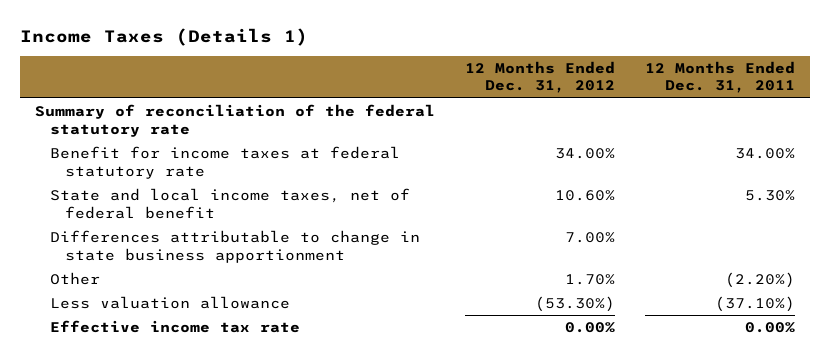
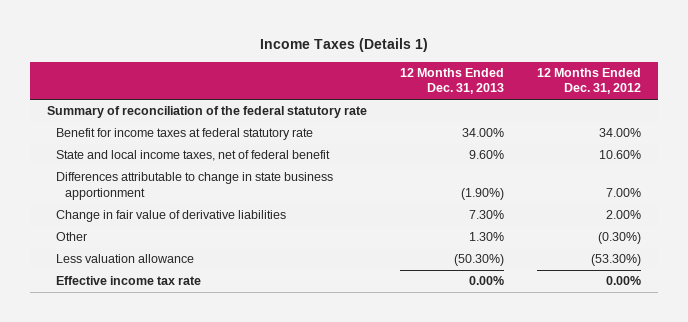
[644,61,795,94] 12 Months Ended Dec. 31, 2011 -> none
none -> [400,68,505,95] 12 Months Ended Dec. 31, 2013
none -> [55,210,286,223] Change in fair value of derivative liabilities
[564,274,615,286] 1.70% -> [598,232,642,245] (0.30%)

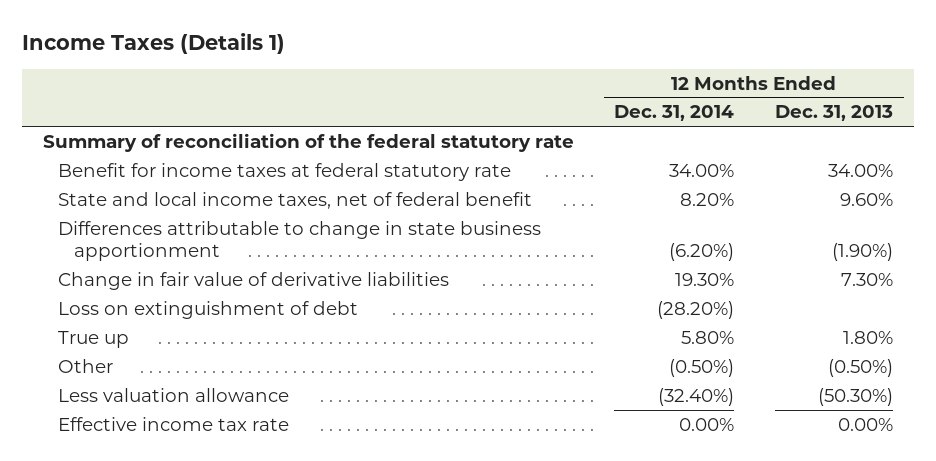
[537,68,642,95] 12 Months Ended Dec. 31, 2012 -> none
none -> [614,105,735,122] Dec. 31, 2014
none -> [58,300,359,319] Loss on extinguishment of debt
none -> [58,330,130,348] True up
[469,232,505,242] 1.30% -> [828,358,894,377] (0.50%)

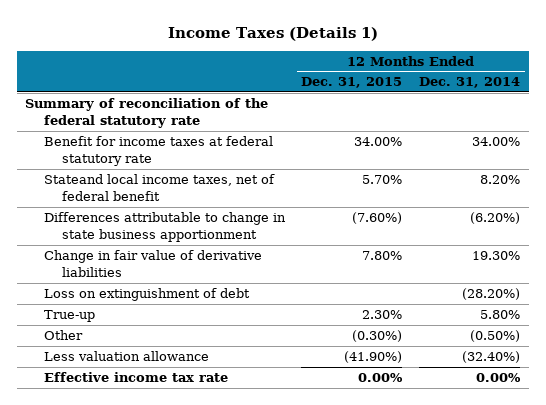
[775,105,894,122] Dec. 31, 2013 -> none
none -> [301,77,403,89] Dec. 31, 2015
[58,191,533,209] State and local income taxes, net of federal benefit -> [43,174,275,202] Stateand local income taxes, net of federal benefit
[58,330,130,348] True up -> [43,310,95,323] True-up

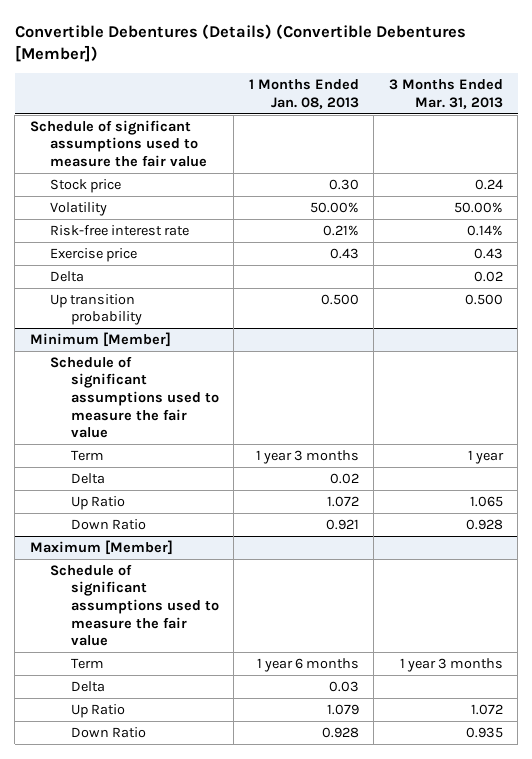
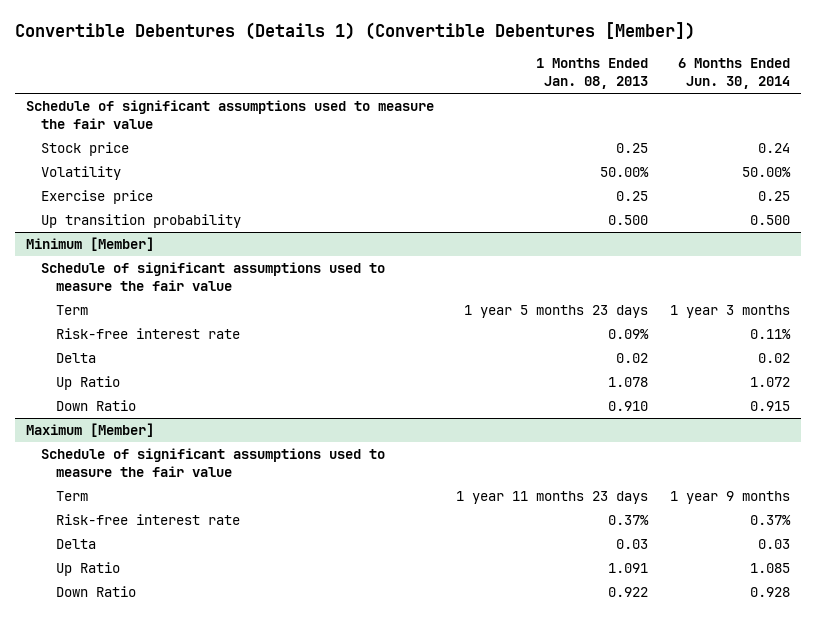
[14,23,466,63] Convertible Debentures (Details) (Convertible Debentures [Member]) -> [14,21,695,40] Convertible Debentures (Details 1) (Convertible Debentures [Member])
[388,79,503,109] 3 Months Ended Mar. 31, 2013 -> none
none -> [678,58,791,90] 6 Months Ended Jun. 30, 2014
[328,178,359,190] 0.30 -> [616,143,649,154] 0.25
[50,224,190,236] Risk-free interest rate -> none
[50,270,85,282] Delta -> none
[329,247,359,259] 0.43 -> [616,191,649,202] 0.25
[255,449,359,464] 1 year 3 months -> [464,305,649,319] 1 year 5 months 23 days
none -> [56,328,241,340] Risk-free interest rate
[326,495,359,507] 1.072 -> [608,377,649,388] 1.078
[325,518,359,530] 0.921 -> [608,401,649,412] 0.910
[256,657,359,672] 1 year 6 months -> [456,491,649,505] 1 year 11 months 23 days
none -> [56,514,241,526] Risk-free interest rate
[326,703,359,715] 1.079 -> [608,563,649,574] 1.091
[321,726,359,738] 0.928 -> [608,587,649,598] 0.922

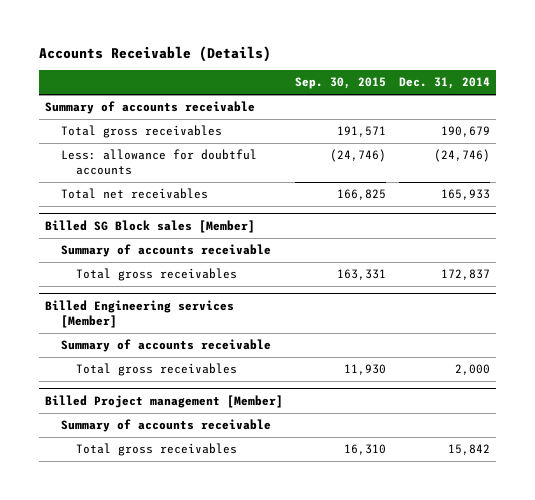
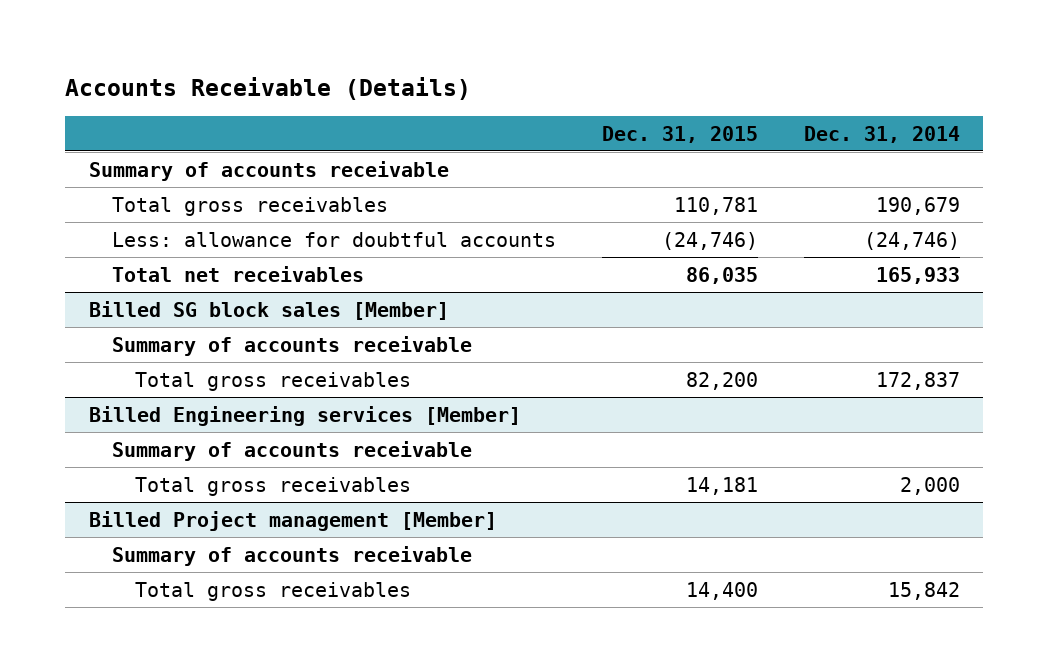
[295,77,387,90] Sep. 30, 2015 -> none
none -> [601,125,758,143] Dec. 31, 2015
[45,219,256,233] Billed SG Block sales [Member] -> [88,300,449,320] Billed SG block sales [Member]

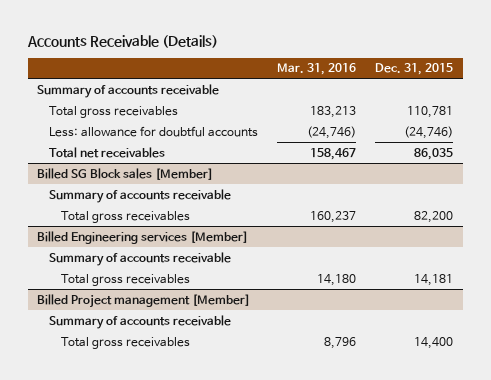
[804,125,961,143] Dec. 31, 2014 -> none
none -> [277,63,357,76] Mar. 31, 2016
[88,300,449,320] Billed SG block sales [Member] -> [37,167,214,180] Billed SG Block sales [Member]

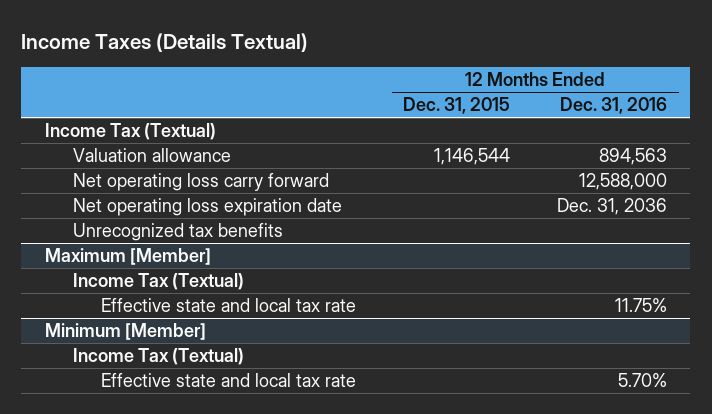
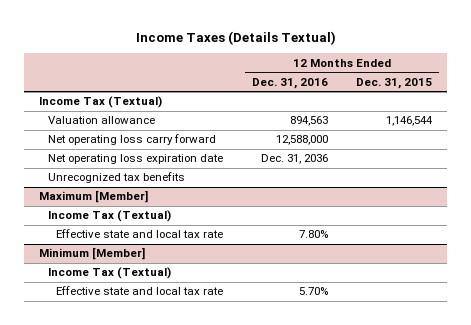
[614,298,667,313] 11.75% -> [298,230,328,239] 7.80%

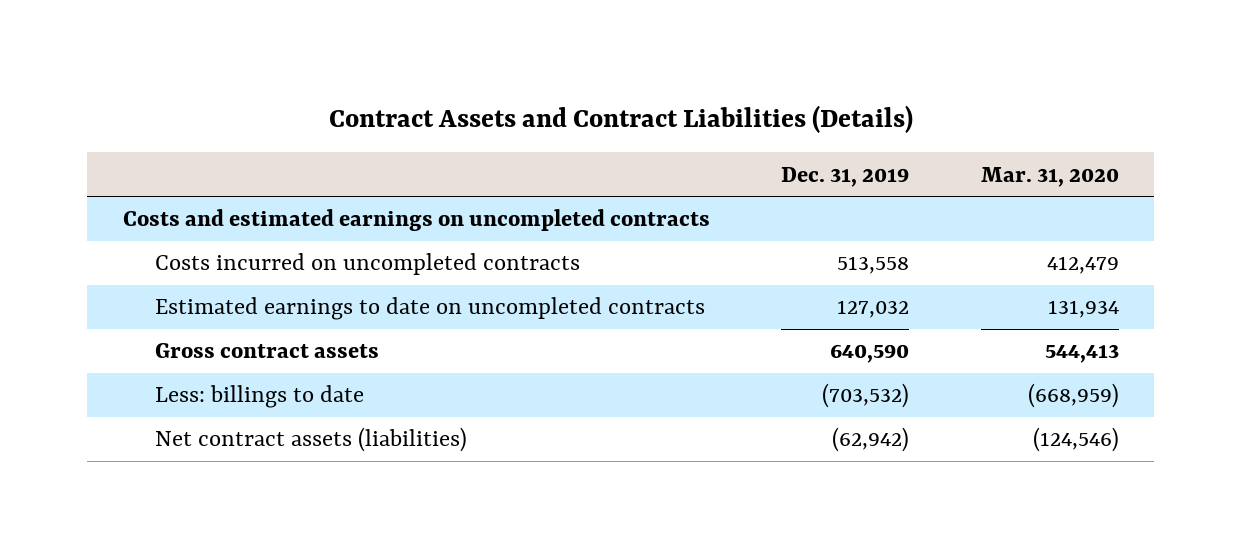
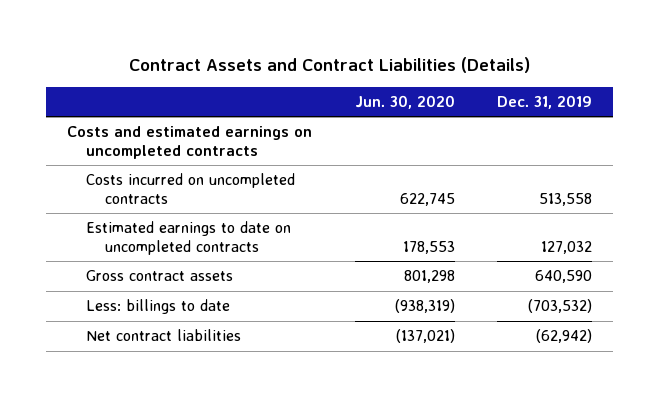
[980,166,1119,187] Mar. 31, 2020 -> none
none -> [354,94,455,109] Jun. 30, 2020
[155,427,468,453] Net contract assets (liabilities) -> [86,329,242,342] Net contract liabilities

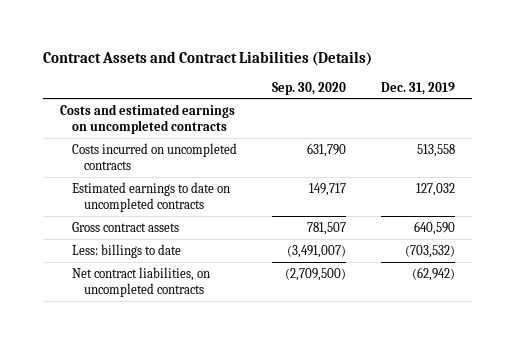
[354,94,455,109] Jun. 30, 2020 -> none
none -> [271,81,346,95] Sep. 30, 2020
[86,329,242,342] Net contract liabilities -> [72,266,211,298] Net contract liabilities, on uncompleted contracts

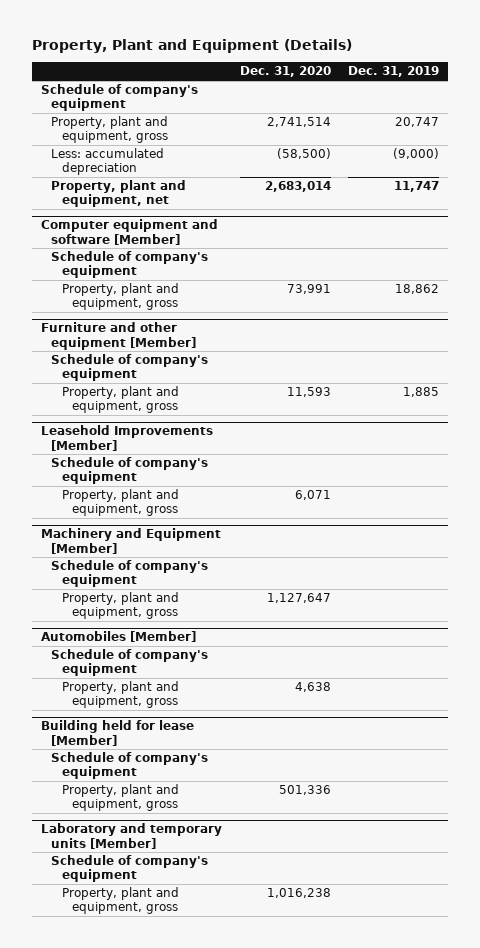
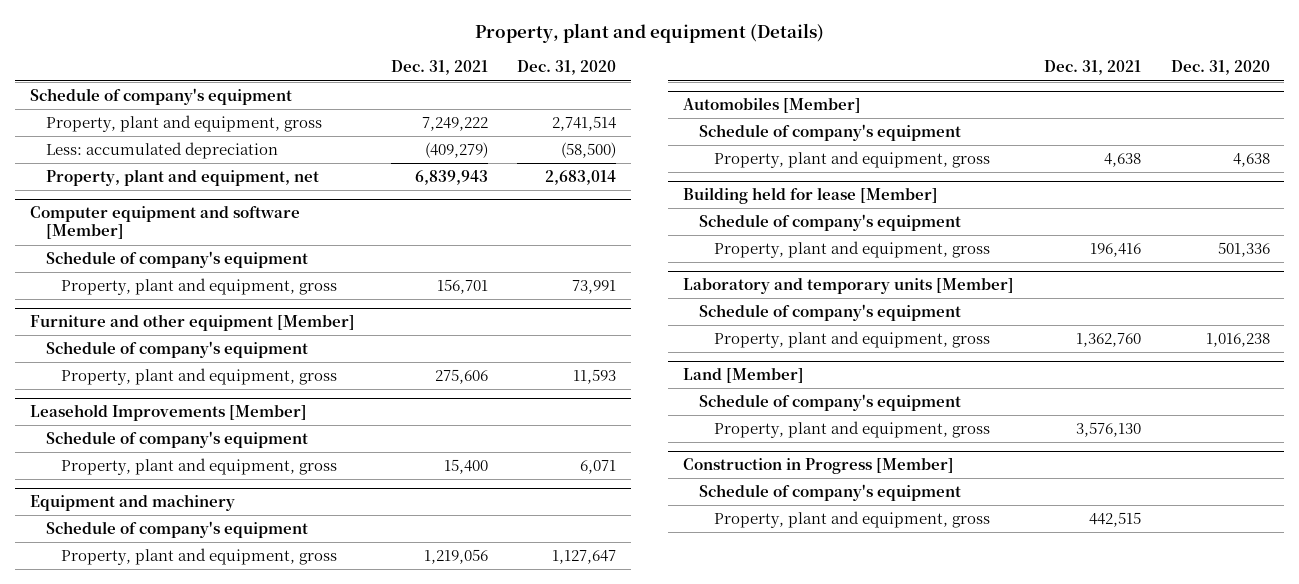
[32,39,353,54] Property, Plant and Equipment (Details) -> [474,23,824,44] Property, plant and equipment (Details)
[348,66,440,78] Dec. 31, 2019 -> none
none -> [390,60,488,76] Dec. 31, 2021
[40,528,221,554] Machinery and Equipment [Member] -> [29,494,235,512] Equipment and machinery
none -> [683,368,805,384] Land [Member]
none -> [698,394,961,412] Schedule of company's equipment
none -> [714,421,991,439] Property, plant and equipment, gross
none -> [683,458,955,475] Construction in Progress [Member]
none -> [698,484,961,502] Schedule of company's equipment
none -> [714,511,991,529] Property, plant and equipment, gross

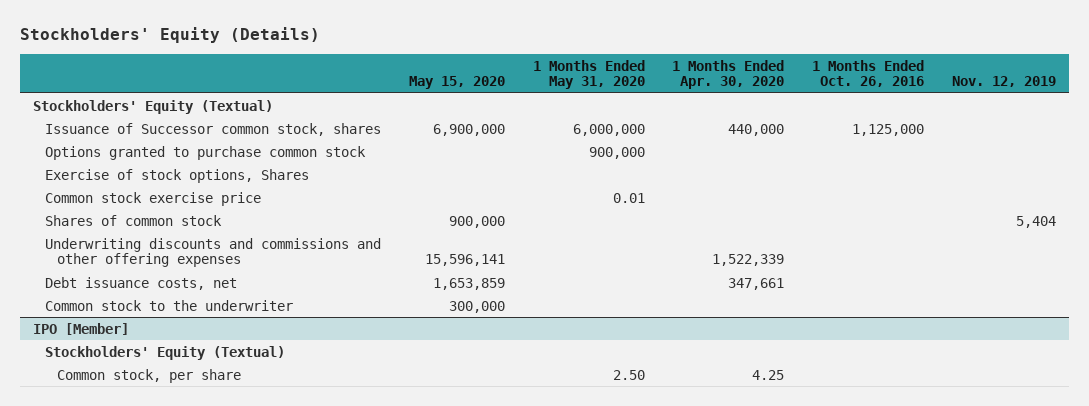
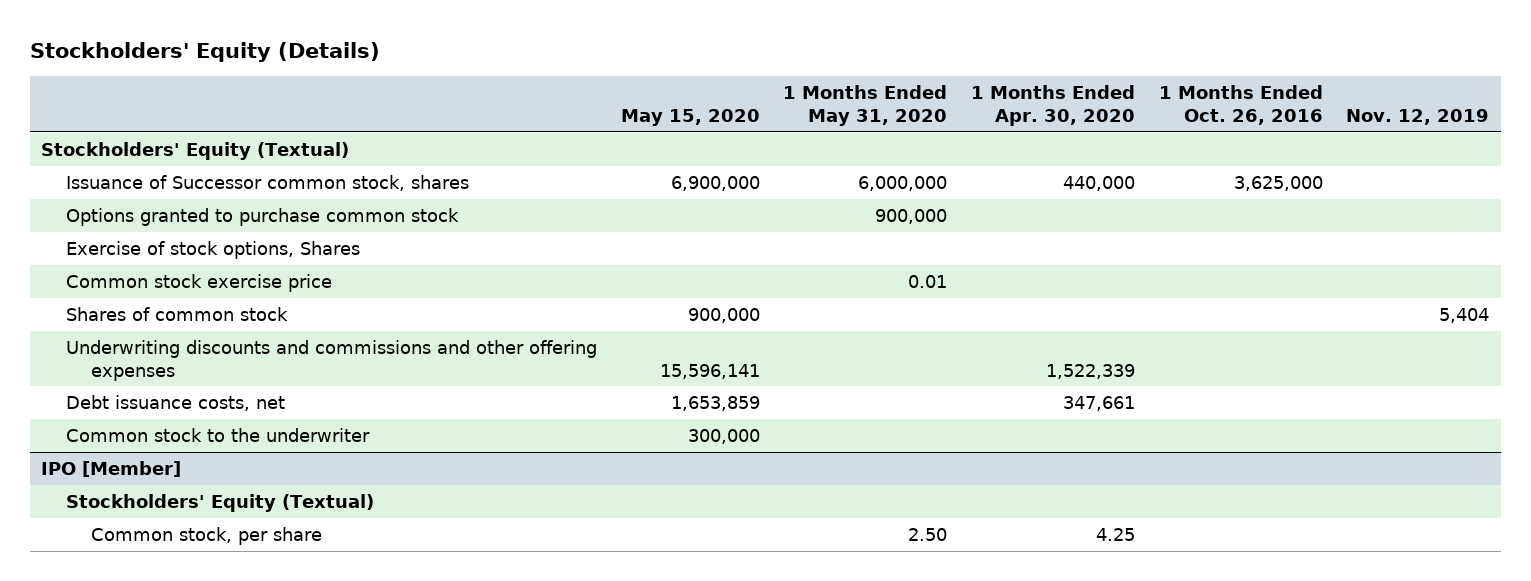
[851,123,924,136] 1,125,000 -> [1233,175,1323,191] 3,625,000

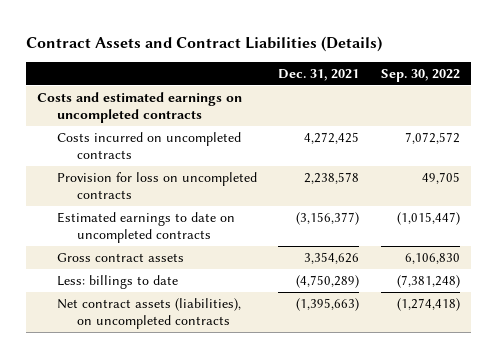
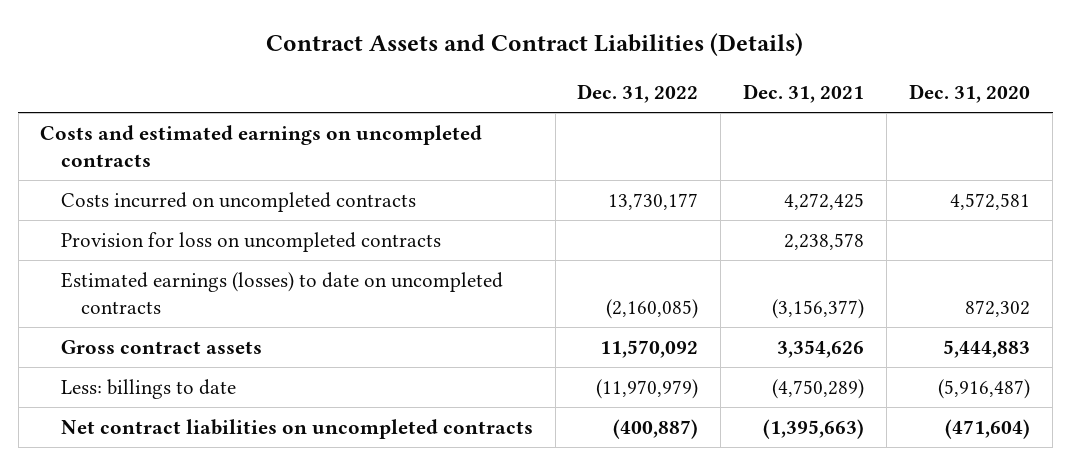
[380,68,460,82] Sep. 30, 2022 -> none
none -> [577,84,699,104] Dec. 31, 2022
none -> [909,84,1031,104] Dec. 31, 2020
[57,211,236,244] Estimated earnings to date on uncompleted contracts -> [60,272,503,314] Estimated earnings (losses) to date on uncompleted contracts
[57,297,242,330] Net contract assets (liabilities), on uncompleted contracts -> [60,419,533,440] Net contract liabilities on uncompleted contracts

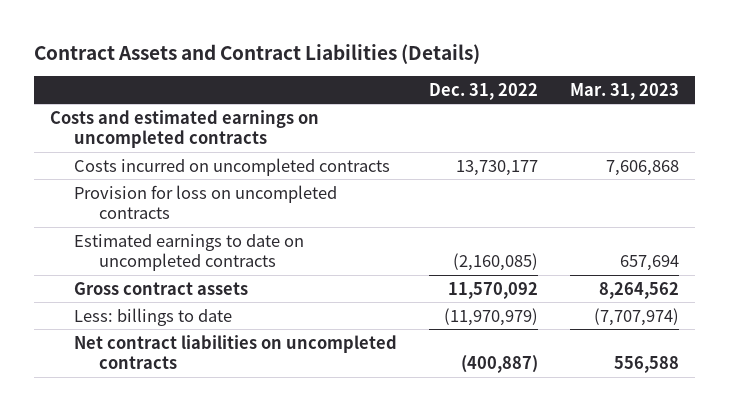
[743,84,865,104] Dec. 31, 2021 -> none
[909,84,1031,104] Dec. 31, 2020 -> none
none -> [570,82,680,100] Mar. 31, 2023
[60,272,503,314] Estimated earnings (losses) to date on uncompleted contracts -> [74,233,305,272] Estimated earnings to date on uncompleted contracts

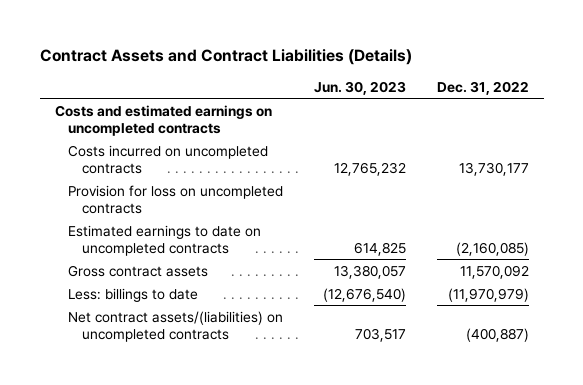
[570,82,680,100] Mar. 31, 2023 -> none
none -> [313,80,406,95] Jun. 30, 2023
[74,334,398,370] Net contract liabilities on uncompleted contracts -> [68,310,284,342] Net contract assets/(liabilities) on uncompleted contracts

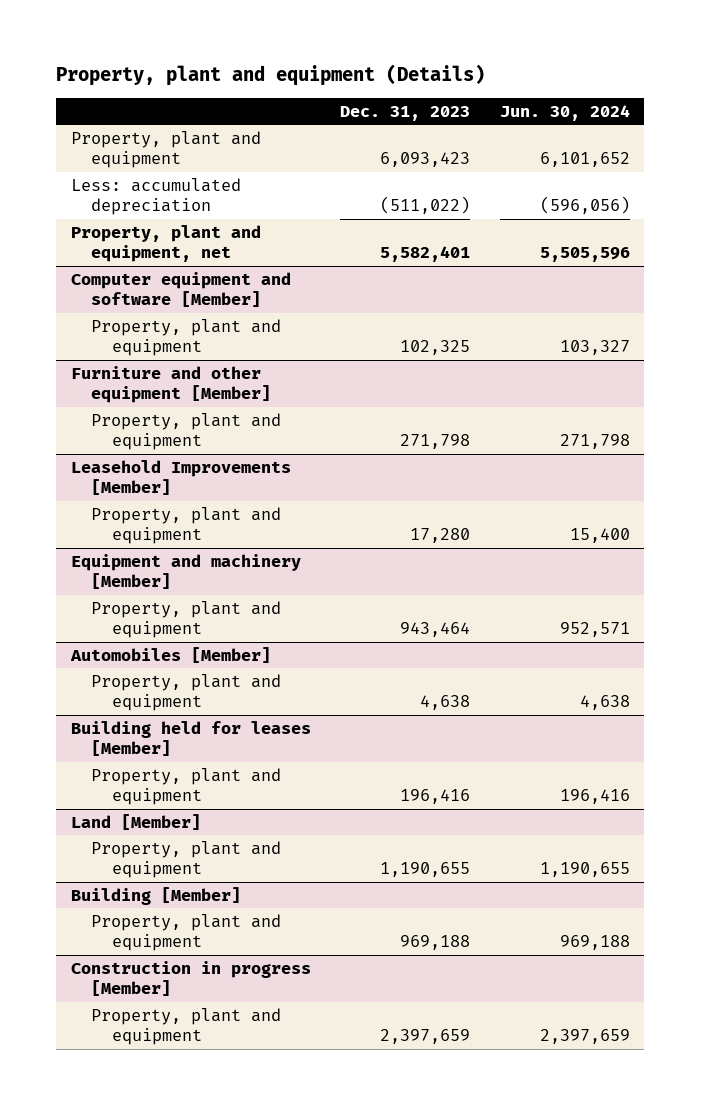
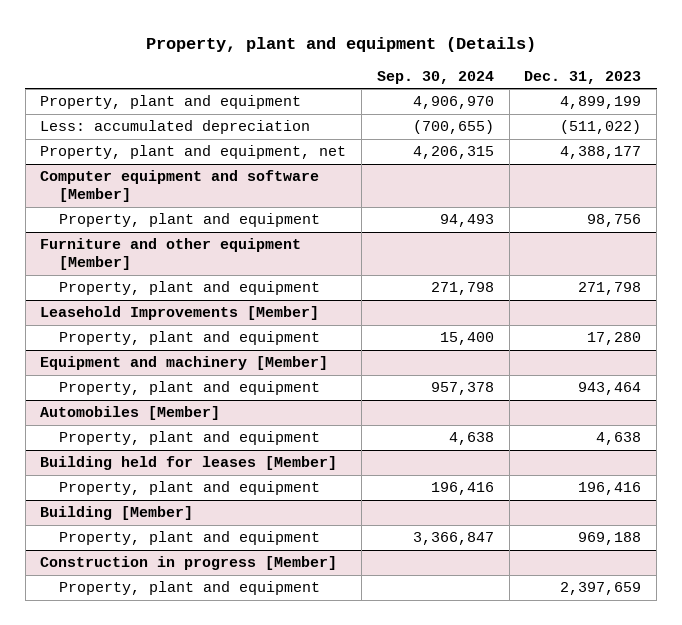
[499,104,630,121] Jun. 30, 2024 -> none
none -> [376,70,494,84] Sep. 30, 2024
[380,152,471,168] 6,093,423 -> [560,96,642,110] 4,899,199
[380,246,471,263] 5,582,401 -> [560,146,642,160] 4,388,177
[400,340,471,356] 102,325 -> [587,214,642,228] 98,756
[70,813,201,830] Land [Member] -> none
[91,840,282,879] Property, plant and equipment -> none

